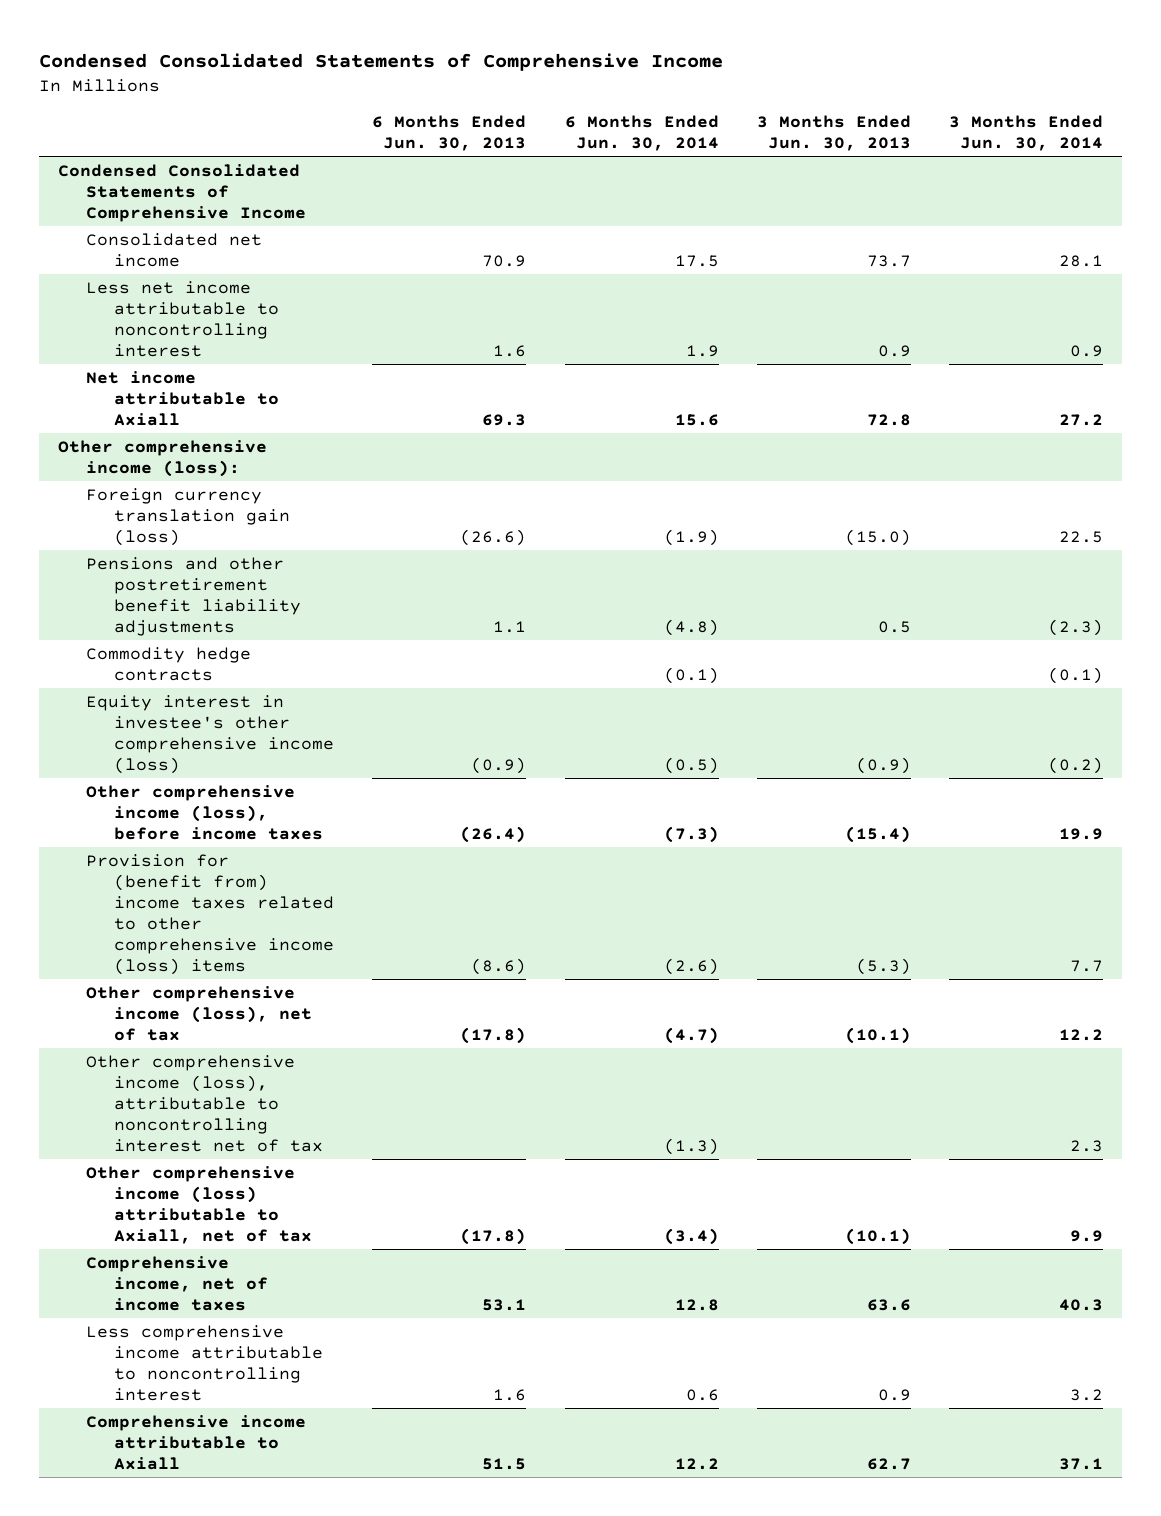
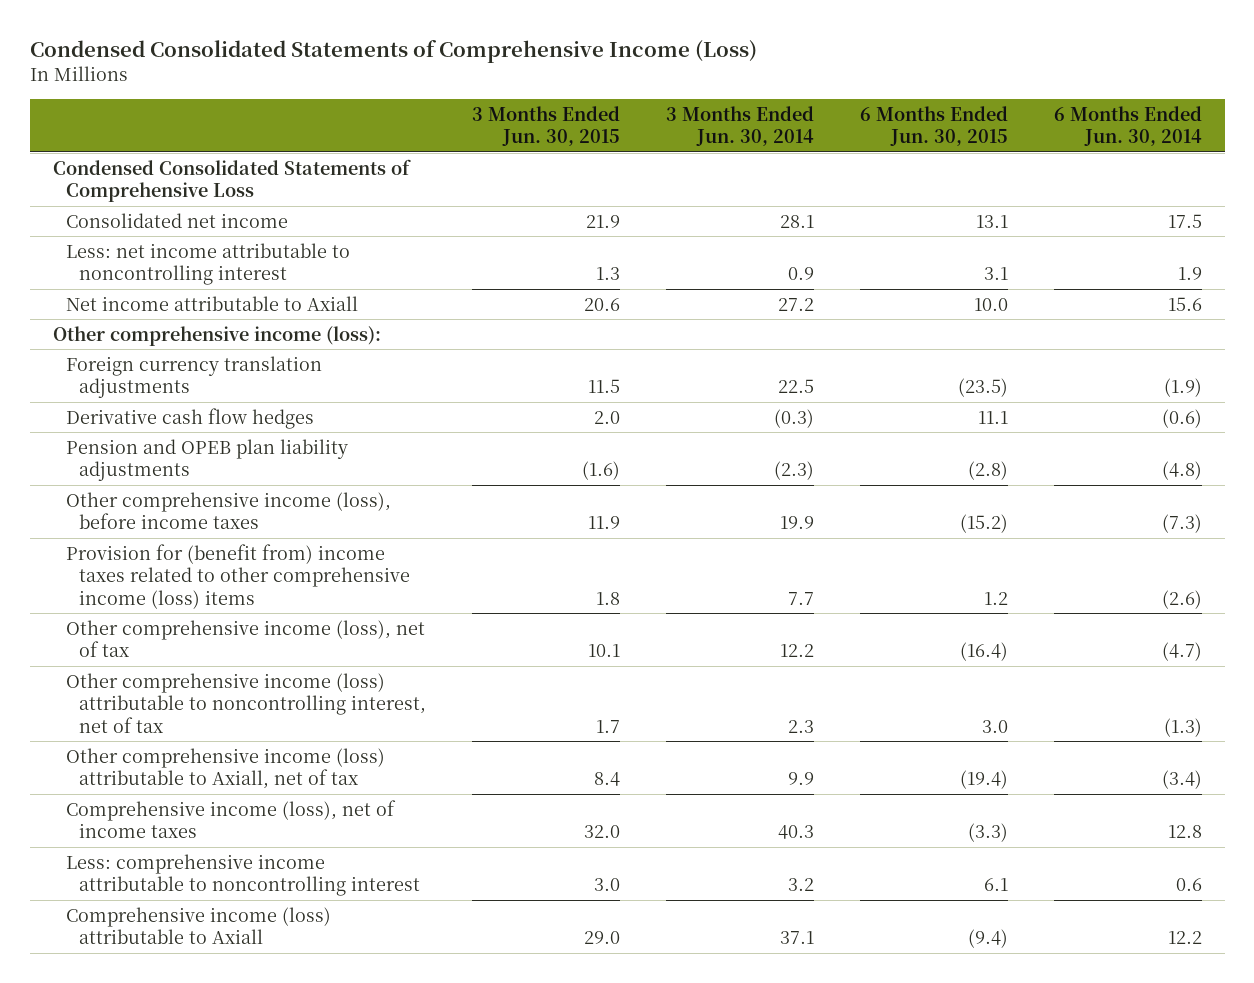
[38,52,723,71] Condensed Consolidated Statements of Comprehensive Income -> [29,40,757,64] Condensed Consolidated Statements of Comprehensive Income (Loss)
[372,115,527,152] 6 Months Ended Jun. 30, 2013 -> none
[756,115,911,152] 3 Months Ended Jun. 30, 2013 -> none
none -> [472,105,621,147] 3 Months Ended Jun. 30, 2015
none -> [859,105,1008,147] 6 Months Ended Jun. 30, 2015
[57,163,306,222] Condensed Consolidated Statements of Comprehensive Income -> [52,158,411,203] Condensed Consolidated Statements of Comprehensive Loss
[85,280,279,358] Less net income attributable to noncontrolling interest -> [65,242,350,286] Less: net income attributable to noncontrolling interest
[85,646,251,681] Commodity hedge contracts -> none
[85,694,334,775] Equity interest in investee's other comprehensive income (loss) -> none
[85,487,290,546] Foreign currency translation gain (loss) -> [65,355,322,399] Foreign currency translation adjustments
none -> [65,407,314,429] Derivative cash flow hedges
[85,556,301,637] Pensions and other postretirement benefit liability adjustments -> [65,438,348,482] Pension and OPEB plan liability adjustments
[85,1054,323,1153] Other comprehensive income (loss), attributable to noncontrolling interest net of tax -> [65,672,427,733] Other comprehensive income (loss) attributable to noncontrolling interest, net of tax
[85,1255,268,1311] Comprehensive income, net of income taxes -> [65,799,396,839] Comprehensive income (loss), net of income taxes
[85,1324,323,1402] Less comprehensive income attributable to noncontrolling interest -> [65,853,421,897] Less: comprehensive income attributable to noncontrolling interest
[85,1414,306,1470] Comprehensive income attributable to Axiall -> [65,906,331,945] Comprehensive income (loss) attributable to Axiall

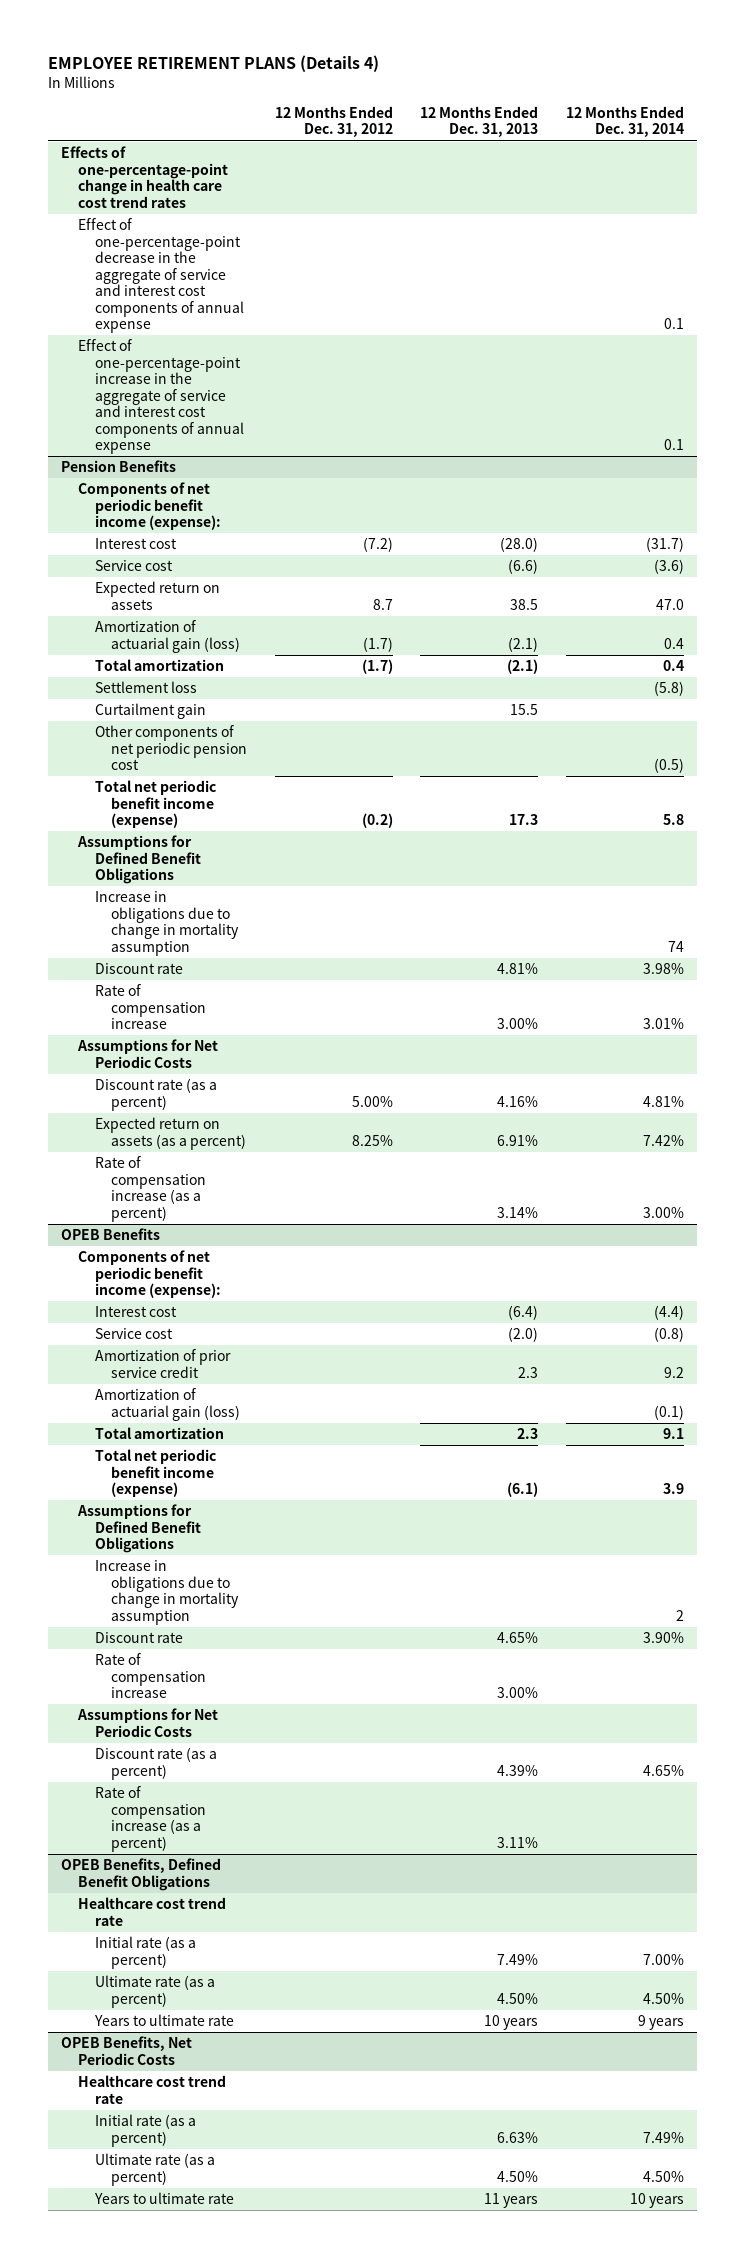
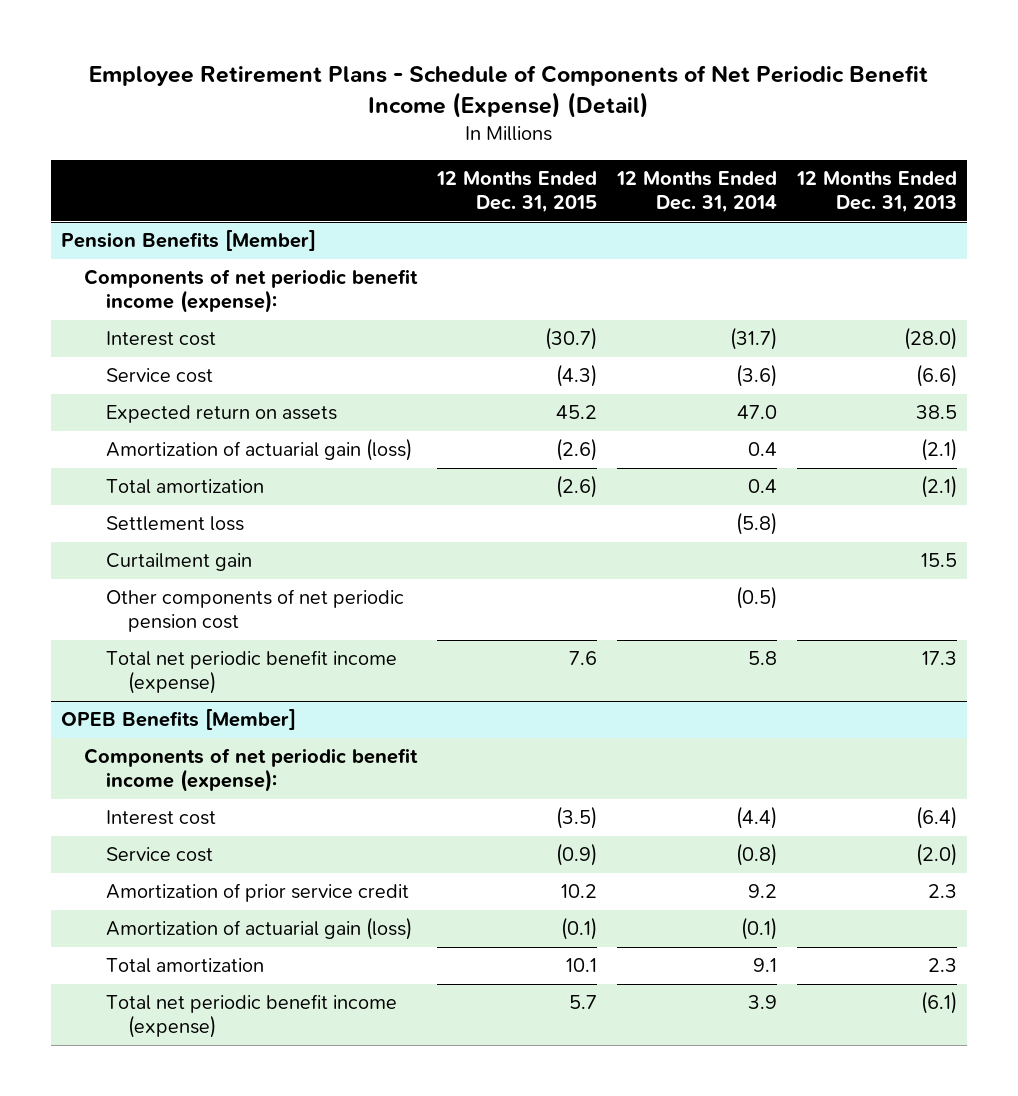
[47,55,379,73] EMPLOYEE RETIREMENT PLANS (Details 4) -> [89,64,929,118] Employee Retirement Plans - Schedule of Components of Net Periodic Benefit Income (Expense) (Detail)
[274,105,393,138] 12 Months Ended Dec. 31, 2012 -> none
none -> [435,170,597,213] 12 Months Ended Dec. 31, 2015
[61,146,229,208] Effects of one-percentage-point change in health care cost trend rates -> none
[78,218,244,334] Effect of one-percentage-point decrease in the aggregate of service and interest cost components of annual expense -> none
[78,339,244,455] Effect of one-percentage-point increase in the aggregate of service and interest cost components of annual expense -> none
[61,460,177,473] Pension Benefits -> [61,230,317,252] Pension Benefits [Member]
[77,835,201,885] Assumptions for Defined Benefit Obligations -> none
[94,891,240,956] Increase in obligations due to change in mortality assumption -> none
[94,963,183,975] Discount rate -> none
[94,984,207,1030] Rate of compensation increase -> none
[77,1039,219,1068] Assumptions for Net Periodic Costs -> none
[94,1078,217,1111] Discount rate (as a percent) -> none
[94,1117,247,1150] Expected return on assets (as a percent) -> none
[94,1156,207,1222] Rate of compensation increase (as a percent) -> none
[61,1228,161,1241] OPEB Benefits -> [61,709,297,731] OPEB Benefits [Member]
[77,1504,201,1554] Assumptions for Defined Benefit Obligations -> none
[94,1560,240,1625] Increase in obligations due to change in mortality assumption -> none
[94,1632,183,1644] Discount rate -> none
[94,1653,207,1699] Rate of compensation increase -> none
[77,1708,219,1737] Assumptions for Net Periodic Costs -> none
[94,1747,217,1780] Discount rate (as a percent) -> none
[94,1786,207,1852] Rate of compensation increase (as a percent) -> none
[61,1858,222,1891] OPEB Benefits, Defined Benefit Obligations -> none
[78,1897,227,1926] Healthcare cost trend rate -> none
[94,1936,196,1969] Initial rate (as a percent) -> none
[94,1975,215,2008] Ultimate rate (as a percent) -> none
[93,2014,234,2027] Years to ultimate rate -> none
[61,2036,193,2065] OPEB Benefits, Net Periodic Costs -> none
[78,2075,227,2104] Healthcare cost trend rate -> none
[94,2114,196,2147] Initial rate (as a percent) -> none
[94,2153,215,2186] Ultimate rate (as a percent) -> none
[93,2192,234,2205] Years to ultimate rate -> none

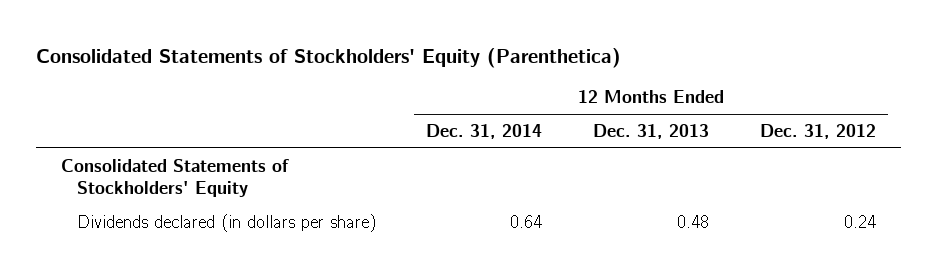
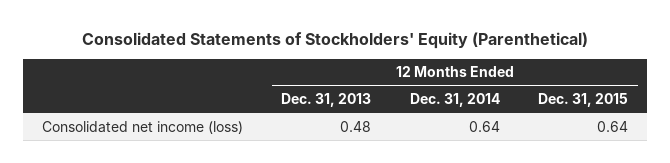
[35,47,621,68] Consolidated Statements of Stockholders' Equity (Parenthetica) -> [82,31,589,49] Consolidated Statements of Stockholders' Equity (Parenthetical)
[759,124,876,140] Dec. 31, 2012 -> none
none -> [538,93,629,108] Dec. 31, 2015
[60,158,289,198] Consolidated Statements of Stockholders' Equity -> none
[76,213,376,232] Dividends declared (in dollars per share) -> [41,120,243,134] Consolidated net income (loss)

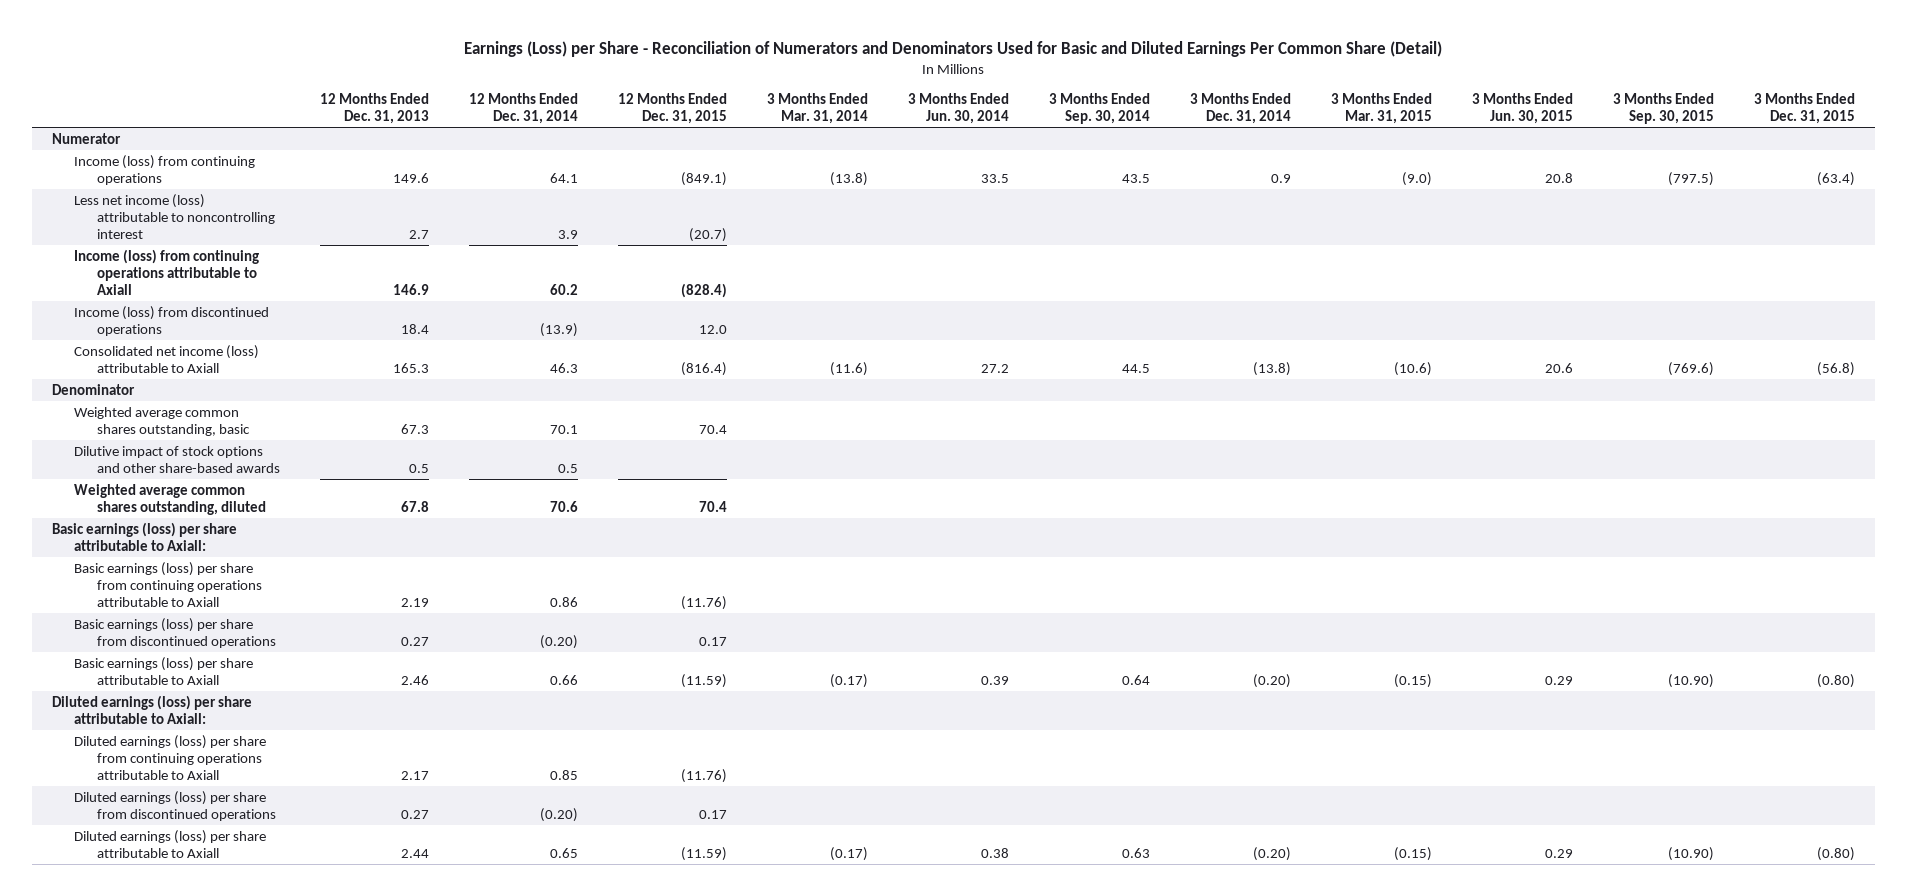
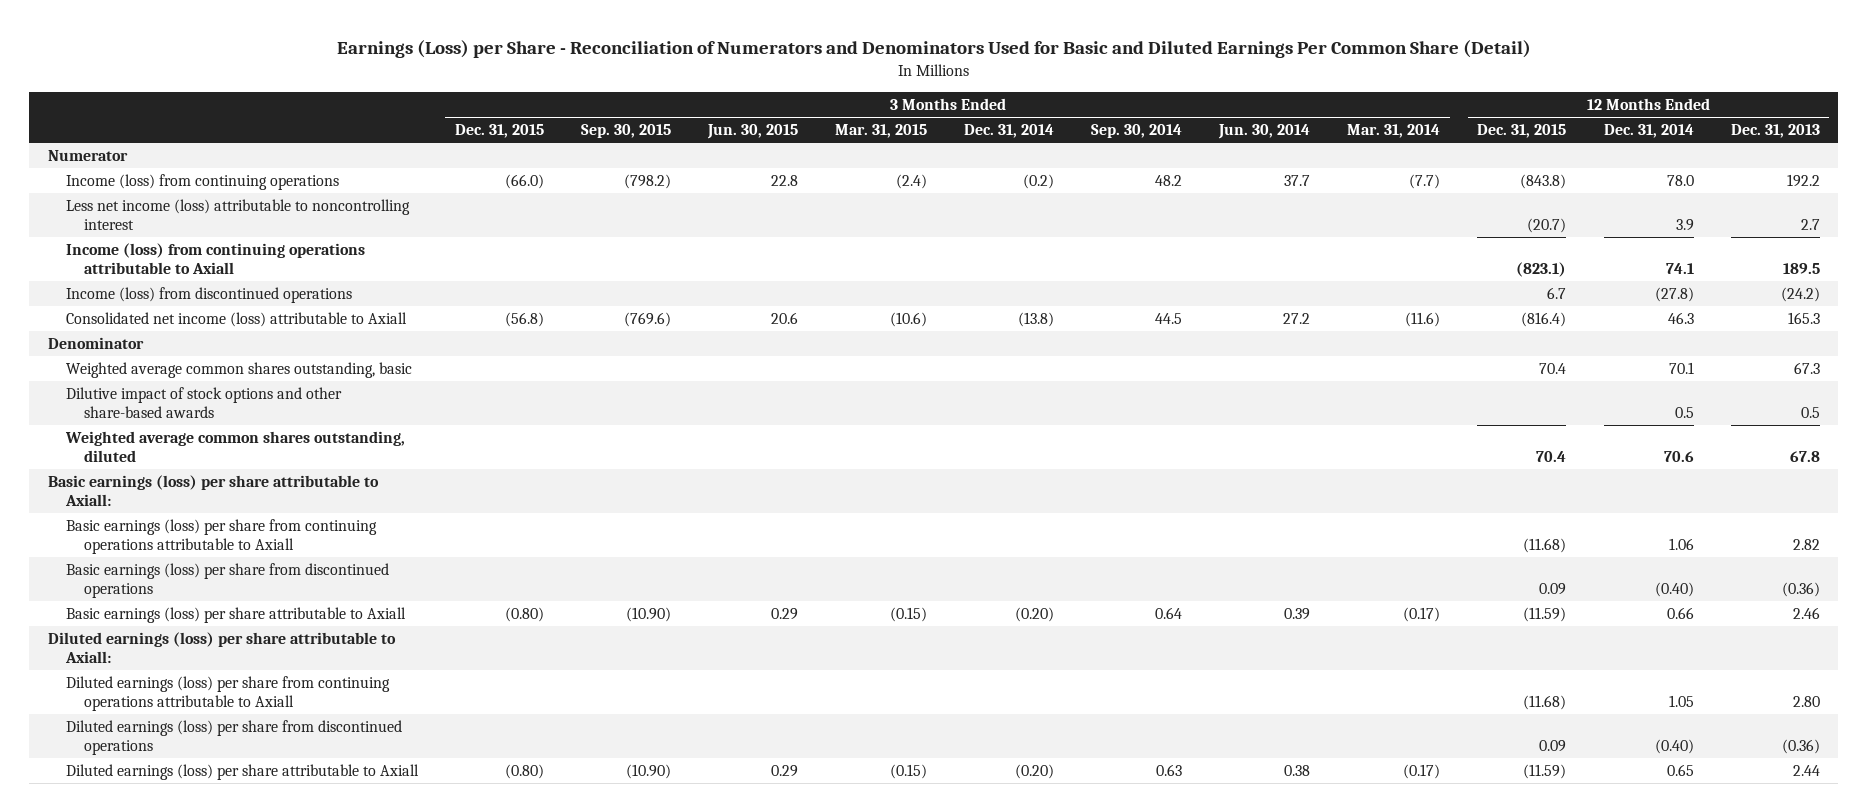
[392,172,429,183] 149.6 -> [1786,174,1820,188] 192.2
[549,172,578,183] 64.1 -> [1666,175,1694,187] 78.0
[680,171,727,186] (849.1) -> [1520,174,1567,190] (843.8)
[829,171,868,186] (13.8) -> [1409,174,1441,190] (7.7)
[980,173,1009,183] 33.5 -> [1284,175,1311,187] 37.7
[1121,173,1150,183] 43.5 -> [1155,175,1183,187] 48.2
[1270,173,1291,183] 0.9 -> [1023,174,1055,190] (0.2)
[1401,171,1432,186] (9.0) -> [896,174,928,190] (2.4)
[1544,172,1573,183] 20.8 -> [770,175,798,187] 22.8
[1667,171,1714,186] (797.5) -> [623,174,671,190] (798.2)
[1816,171,1855,186] (63.4) -> [504,174,544,190] (66.0)
[392,284,429,296] 146.9 -> [1782,263,1820,275] 189.5
[549,284,578,296] 60.2 -> [1665,263,1694,275] 74.1
[680,283,727,299] (828.4) -> [1516,262,1567,278] (823.1)
[400,323,429,334] 18.4 -> [1780,287,1820,303] (24.2)
[539,322,578,337] (13.9) -> [1654,287,1694,303] (27.8)
[698,324,727,334] 12.0 -> [1547,287,1567,300] 6.7
[400,598,429,608] 2.19 -> [1792,539,1820,551] 2.82
[549,597,578,608] 0.86 -> [1668,538,1694,551] 1.06
[680,596,727,611] (11.76) -> [1523,538,1567,554] (11.68)
[400,636,429,646] 0.27 -> [1781,582,1820,598] (0.36)
[539,634,578,649] (0.20) -> [1654,582,1694,598] (0.40)
[698,636,727,646] 0.17 -> [1539,583,1567,596] 0.09
[400,771,429,781] 2.17 -> [1792,696,1820,708] 2.80
[549,770,578,781] 0.85 -> [1668,695,1694,708] 1.05
[680,769,727,784] (11.76) -> [1523,695,1567,711] (11.68)
[400,809,429,819] 0.27 -> [1781,739,1820,755] (0.36)
[539,807,578,822] (0.20) -> [1654,739,1694,755] (0.40)
[698,809,727,819] 0.17 -> [1539,740,1567,753] 0.09

